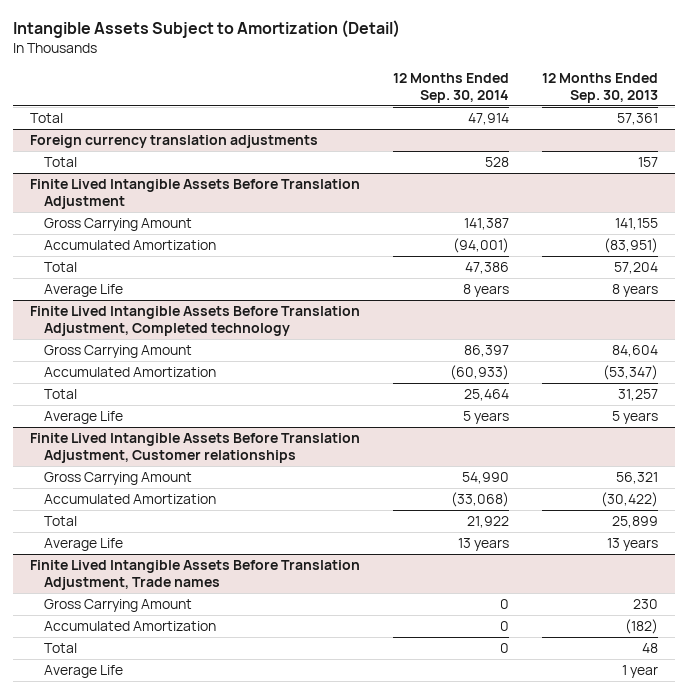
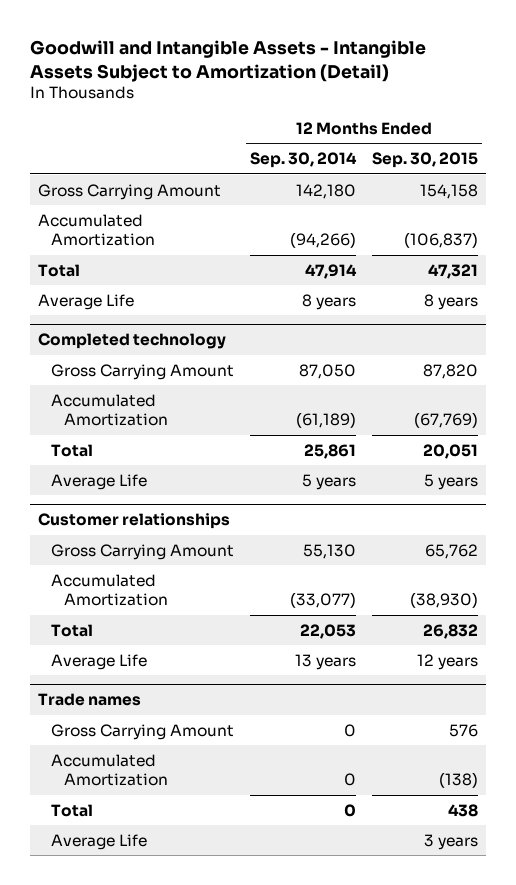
[12,20,400,39] Intangible Assets Subject to Amortization (Detail) -> [30,39,427,82] Goodwill and Intangible Assets - Intangible Assets Subject to Amortization (Detail)
[542,73,659,103] 12 Months Ended Sep. 30, 2013 -> none
none -> [372,152,479,169] Sep. 30, 2015
none -> [38,183,222,200] Gross Carrying Amount
none -> [38,213,156,247] Accumulated Amortization
[29,134,318,148] Foreign currency translation adjustments -> none
[44,156,78,167] Total -> none
[29,178,360,209] Finite Lived Intangible Assets Before Translation Adjustment -> none
[44,217,193,231] Gross Carrying Amount -> none
[44,239,217,250] Accumulated Amortization -> none
[44,261,78,272] Total -> none
[29,305,360,336] Finite Lived Intangible Assets Before Translation Adjustment, Completed technology -> none
none -> [38,333,227,350] Completed technology
[464,344,510,357] 86,397 -> [299,363,357,379] 87,050
[450,364,510,380] (60,933) -> [296,412,357,429] (61,189)
[464,388,510,401] 25,464 -> [304,443,357,459] 25,861
[29,432,360,463] Finite Lived Intangible Assets Before Translation Adjustment, Customer relationships -> none
none -> [38,513,231,530] Customer relationships
[462,471,510,484] 54,990 -> [303,543,357,559] 55,130
[451,491,510,507] (33,068) -> [290,592,357,609] (33,077)
[467,515,510,528] 21,922 -> [300,623,357,639] 22,053
[29,559,360,590] Finite Lived Intangible Assets Before Translation Adjustment, Trade names -> none
none -> [38,693,142,707] Trade names

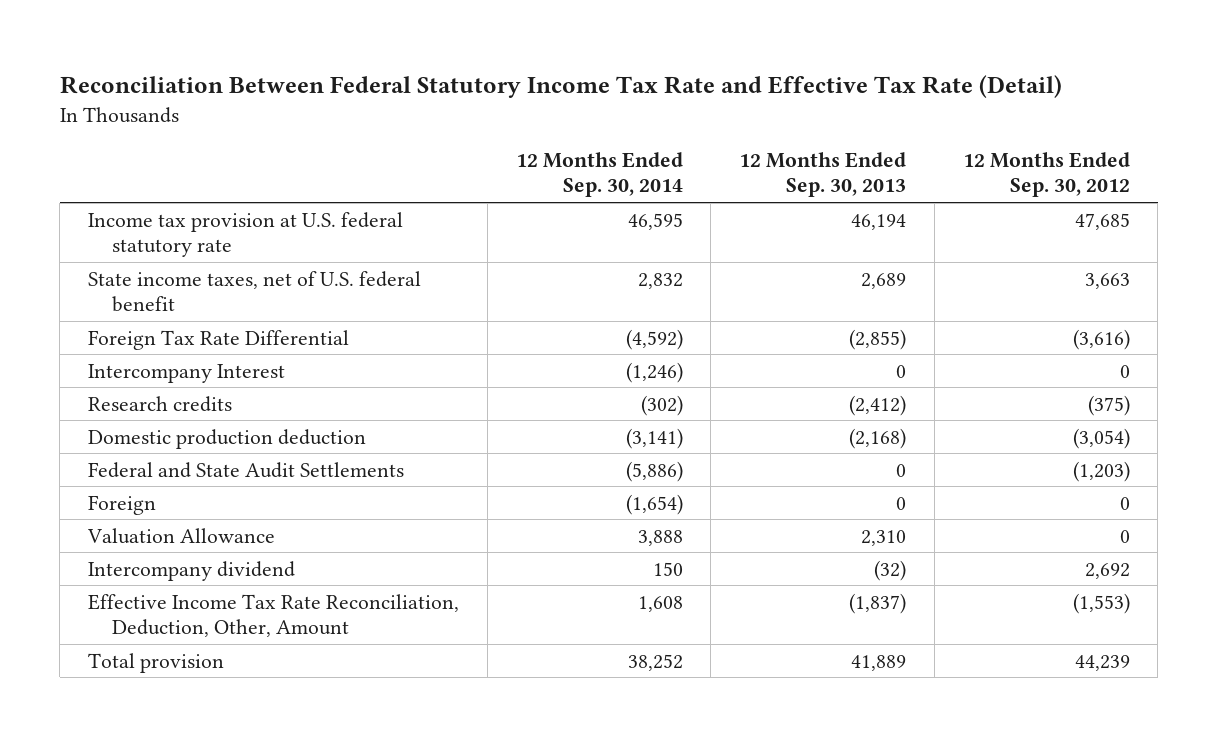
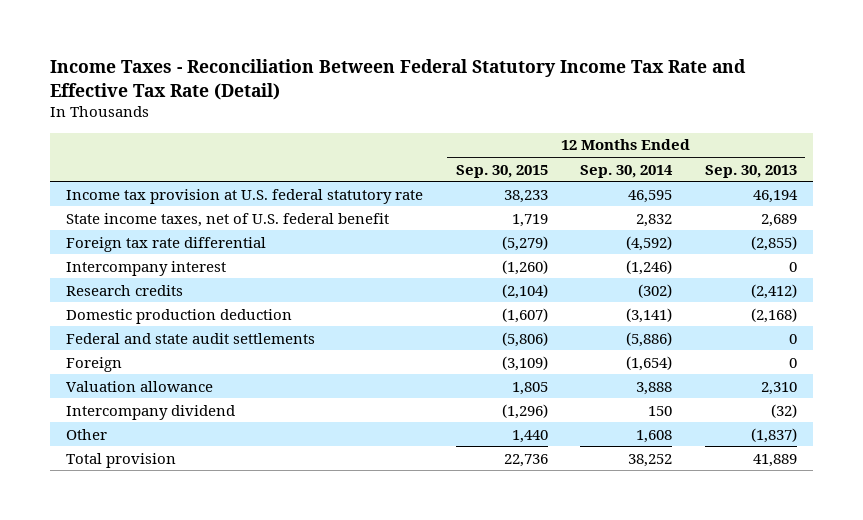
[59,74,1062,98] Reconciliation Between Federal Statutory Income Tax Rate and Effective Tax Rate (Detail) -> [49,59,746,100] Income Taxes - Reconciliation Between Federal Statutory Income Tax Rate and Effective Tax Rate (Detail)
[962,152,1130,198] 12 Months Ended Sep. 30, 2012 -> none
none -> [455,164,548,178] Sep. 30, 2015
[87,329,349,350] Foreign Tax Rate Differential -> [65,236,266,252] Foreign tax rate differential
[87,363,285,383] Intercompany Interest -> [65,260,226,276] Intercompany interest
[87,461,404,478] Federal and State Audit Settlements -> [65,332,315,344] Federal and state audit settlements
[86,527,275,544] Valuation Allowance -> [65,380,213,392] Valuation allowance
[87,593,459,638] Effective Income Tax Rate Reconciliation, Deduction, Other, Amount -> [65,428,107,440] Other

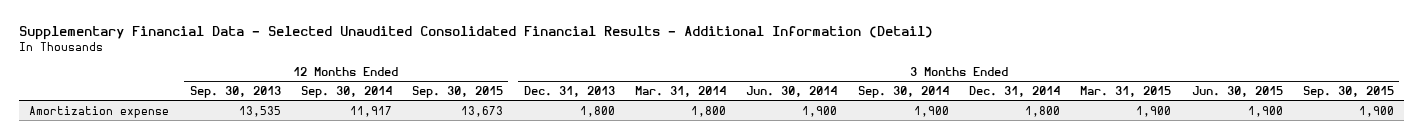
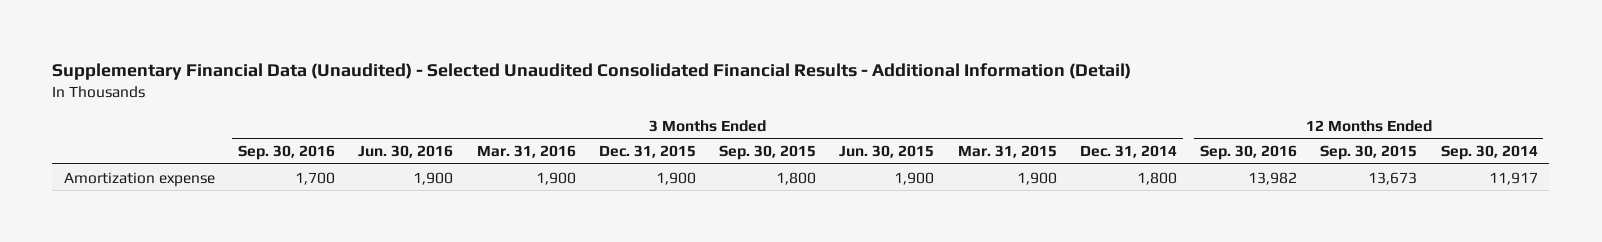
[18,26,933,41] Supplementary Financial Data - Selected Unaudited Consolidated Financial Results - Additional Information (Detail) -> [52,63,1132,81] Supplementary Financial Data (Unaudited) - Selected Unaudited Consolidated Financial Results - Additional Information (Detail)
[189,85,281,98] Sep. 30, 2013 -> none
[523,85,615,97] Dec. 31, 2013 -> none
[634,85,726,97] Mar. 31, 2014 -> none
[746,85,838,97] Jun. 30, 2014 -> none
[857,85,949,98] Sep. 30, 2014 -> none
none -> [238,145,336,161] Sep. 30, 2016
none -> [358,145,454,159] Jun. 30, 2016
none -> [476,145,576,159] Mar. 31, 2016
none -> [598,145,696,159] Dec. 31, 2015
none -> [1200,145,1298,161] Sep. 30, 2016
[1359,105,1395,117] 1,900 -> [776,171,817,185] 1,800

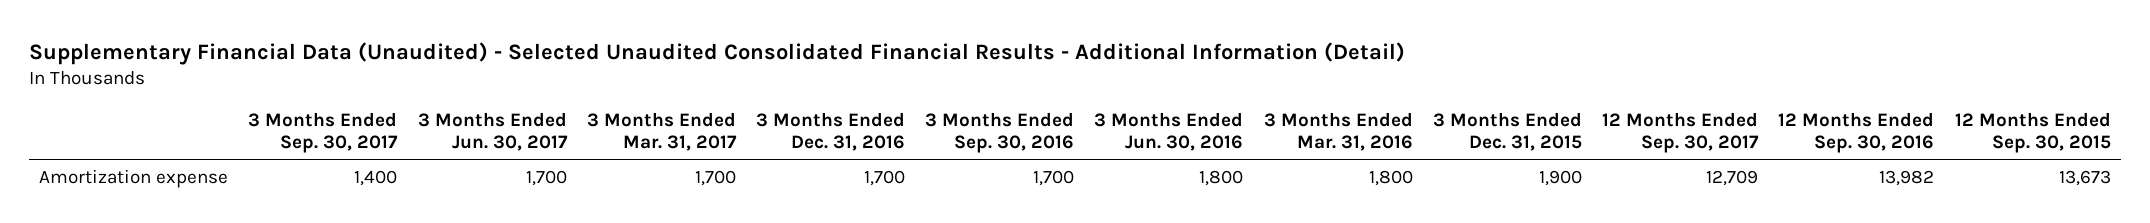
[719,145,817,161] Sep. 30, 2015 -> none
[839,145,935,159] Jun. 30, 2015 -> none
[957,145,1057,159] Mar. 31, 2015 -> none
[1079,145,1177,159] Dec. 31, 2014 -> none
[1440,145,1538,161] Sep. 30, 2014 -> none
none -> [248,112,399,154] 3 Months Ended Sep. 30, 2017
none -> [417,112,568,152] 3 Months Ended Jun. 30, 2017
none -> [586,112,737,152] 3 Months Ended Mar. 31, 2017
none -> [756,112,906,152] 3 Months Ended Dec. 31, 2016
none -> [1602,112,1760,154] 12 Months Ended Sep. 30, 2017
[413,171,454,185] 1,900 -> [1199,169,1244,186] 1,800
[535,171,576,185] 1,900 -> [1368,169,1413,186] 1,800

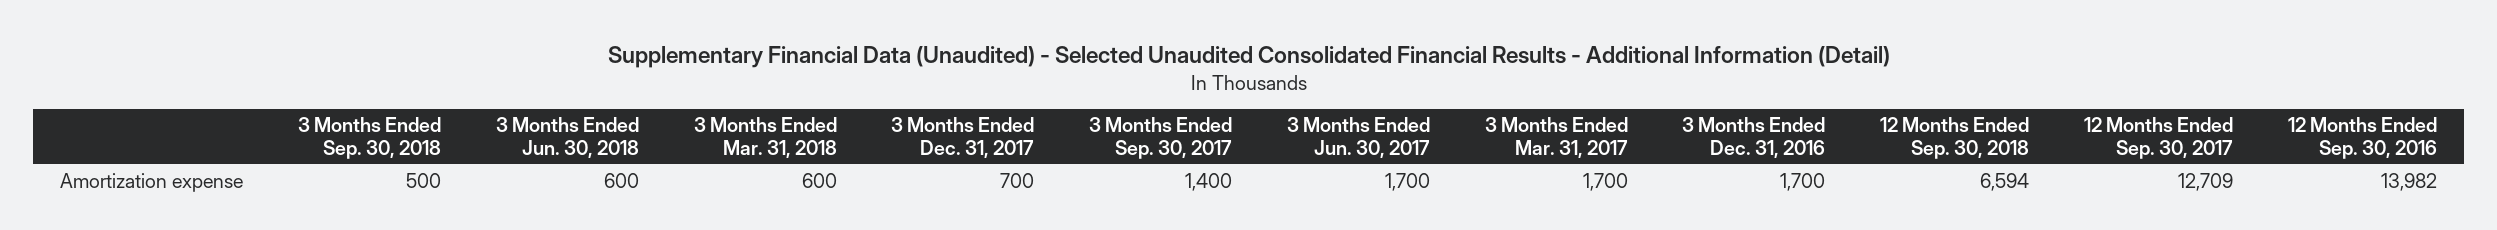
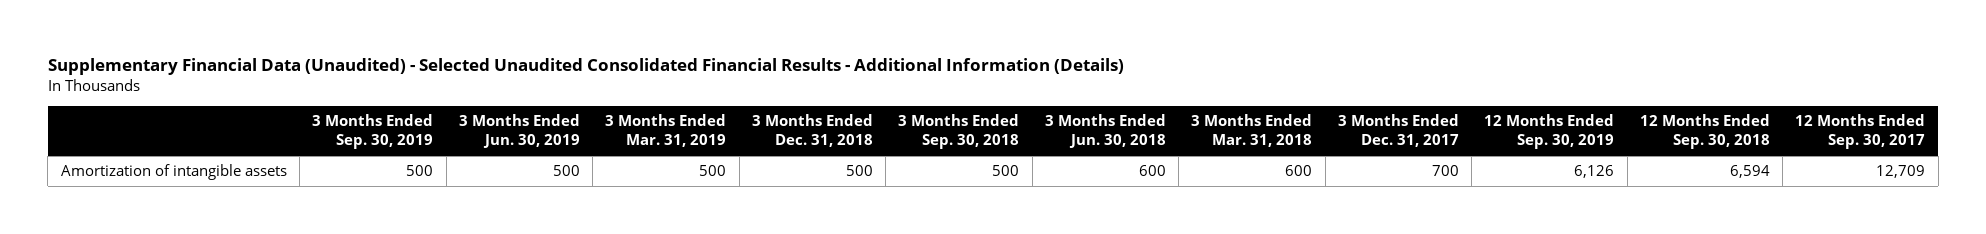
[607,46,1890,69] Supplementary Financial Data (Unaudited) - Selected Unaudited Consolidated Financial Results - Additional Information (Detail) -> [47,58,1124,76] Supplementary Financial Data (Unaudited) - Selected Unaudited Consolidated Financial Results - Additional Information (Details)
[1089,117,1233,160] 3 Months Ended Sep. 30, 2017 -> none
[1286,117,1430,159] 3 Months Ended Jun. 30, 2017 -> none
[1484,117,1628,159] 3 Months Ended Mar. 31, 2017 -> none
[1682,117,1826,159] 3 Months Ended Dec. 31, 2016 -> none
[2287,117,2437,160] 12 Months Ended Sep. 30, 2016 -> none
none -> [312,114,434,150] 3 Months Ended Sep. 30, 2019
none -> [458,114,580,149] 3 Months Ended Jun. 30, 2019
none -> [605,114,727,148] 3 Months Ended Mar. 31, 2019
none -> [751,114,873,148] 3 Months Ended Dec. 31, 2018
none -> [1484,114,1615,150] 12 Months Ended Sep. 30, 2019
[60,173,244,193] Amortization expense -> [60,164,287,181] Amortization of intangible assets

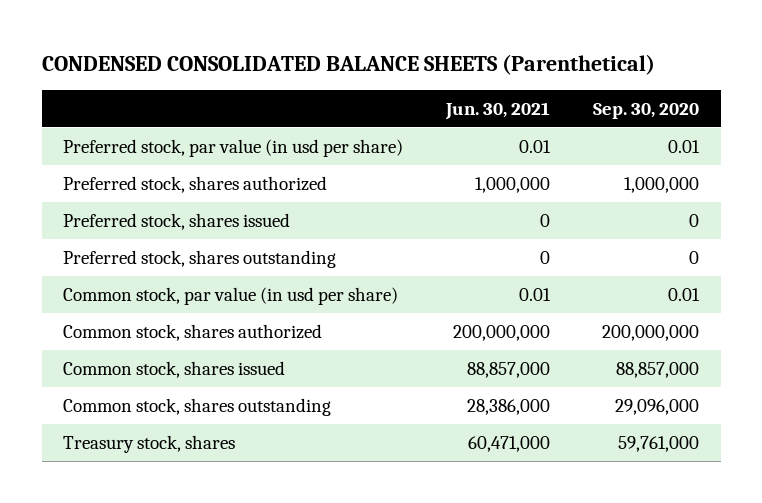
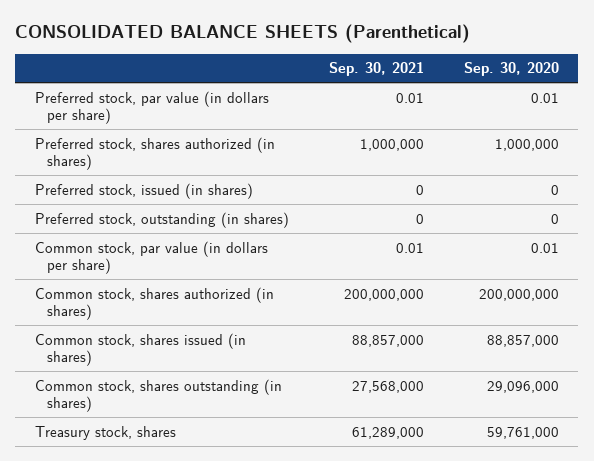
[41,54,655,76] CONDENSED CONSOLIDATED BALANCE SHEETS (Parenthetical) -> [15,24,471,44] CONSOLIDATED BALANCE SHEETS (Parenthetical)
[445,101,551,120] Jun. 30, 2021 -> none
none -> [328,62,424,77] Sep. 30, 2021
[63,138,404,157] Preferred stock, par value (in usd per share) -> [34,90,269,125] Preferred stock, par value (in dollars per share)
[63,175,328,193] Preferred stock, shares authorized -> [34,136,275,171] Preferred stock, shares authorized (in shares)
[63,212,291,230] Preferred stock, shares issued -> [34,182,253,199] Preferred stock, issued (in shares)
[63,249,337,268] Preferred stock, shares outstanding -> [34,211,289,228] Preferred stock, outstanding (in shares)
[63,286,399,305] Common stock, par value (in usd per share) -> [34,240,268,275] Common stock, par value (in dollars per share)
[63,323,323,341] Common stock, shares authorized -> [34,286,274,321] Common stock, shares authorized (in shares)
[63,360,286,378] Common stock, shares issued -> [34,332,246,367] Common stock, shares issued (in shares)
[63,397,332,416] Common stock, shares outstanding -> [34,378,282,413] Common stock, shares outstanding (in shares)

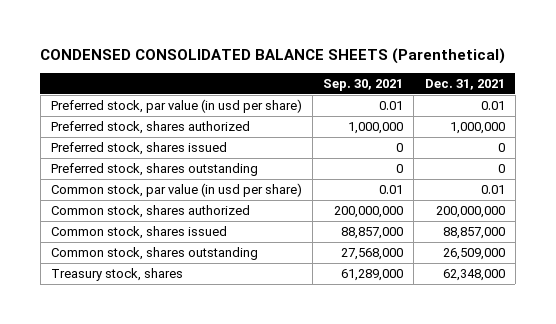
[15,24,471,44] CONSOLIDATED BALANCE SHEETS (Parenthetical) -> [40,48,506,65] CONDENSED CONSOLIDATED BALANCE SHEETS (Parenthetical)
[463,62,559,77] Sep. 30, 2020 -> none
none -> [424,78,505,90] Dec. 31, 2021
[34,90,269,125] Preferred stock, par value (in dollars per share) -> [50,98,302,113] Preferred stock, par value (in usd per share)
[34,136,275,171] Preferred stock, shares authorized (in shares) -> [50,120,250,134] Preferred stock, shares authorized
[34,182,253,199] Preferred stock, issued (in shares) -> [50,141,227,155] Preferred stock, shares issued
[34,211,289,228] Preferred stock, outstanding (in shares) -> [50,162,258,176] Preferred stock, shares outstanding
[34,240,268,275] Common stock, par value (in dollars per share) -> [50,182,302,197] Common stock, par value (in usd per share)
[34,286,274,321] Common stock, shares authorized (in shares) -> [50,204,250,218] Common stock, shares authorized
[34,332,246,367] Common stock, shares issued (in shares) -> [50,225,227,239] Common stock, shares issued
[34,378,282,413] Common stock, shares outstanding (in shares) -> [50,246,258,260] Common stock, shares outstanding

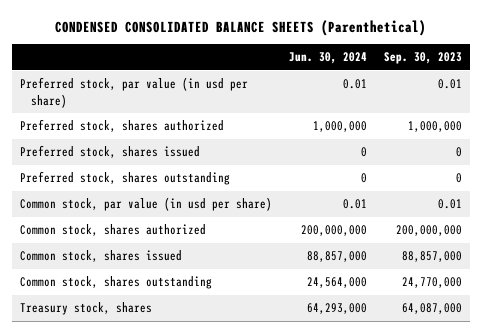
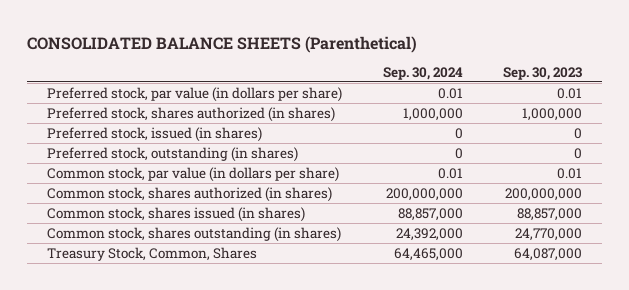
[55,19,427,36] CONDENSED CONSOLIDATED BALANCE SHEETS (Parenthetical) -> [27,35,418,53] CONSOLIDATED BALANCE SHEETS (Parenthetical)
[289,52,368,65] Jun. 30, 2024 -> none
none -> [382,66,463,80] Sep. 30, 2024
[20,77,249,108] Preferred stock, par value (in usd per share) -> [47,86,343,102] Preferred stock, par value (in dollars per share)
[20,119,225,133] Preferred stock, shares authorized -> [47,106,336,122] Preferred stock, shares authorized (in shares)
[20,145,201,159] Preferred stock, shares issued -> [47,126,263,142] Preferred stock, issued (in shares)
[20,171,231,186] Preferred stock, shares outstanding -> [47,146,299,162] Preferred stock, outstanding (in shares)
[20,197,273,212] Common stock, par value (in usd per share) -> [47,166,340,182] Common stock, par value (in dollars per share)
[20,224,207,237] Common stock, shares authorized -> [47,186,333,202] Common stock, shares authorized (in shares)
[20,250,183,263] Common stock, shares issued -> [47,206,306,222] Common stock, shares issued (in shares)
[20,276,213,290] Common stock, shares outstanding -> [47,226,342,242] Common stock, shares outstanding (in shares)
[20,302,153,316] Treasury stock, shares -> [47,246,258,261] Treasury Stock, Common, Shares

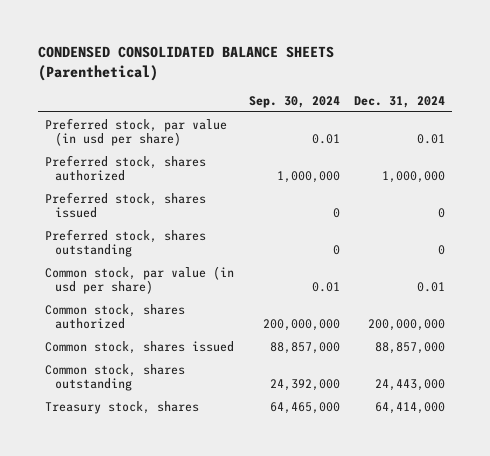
[27,35,418,53] CONSOLIDATED BALANCE SHEETS (Parenthetical) -> [37,46,334,81] CONDENSED CONSOLIDATED BALANCE SHEETS (Parenthetical)
[502,66,582,80] Sep. 30, 2023 -> none
none -> [354,95,446,108] Dec. 31, 2024
[47,86,343,102] Preferred stock, par value (in dollars per share) -> [45,117,228,147] Preferred stock, par value (in usd per share)
[47,106,336,122] Preferred stock, shares authorized (in shares) -> [45,154,207,182] Preferred stock, shares authorized
[47,126,263,142] Preferred stock, issued (in shares) -> [45,191,207,219] Preferred stock, shares issued
[47,146,299,162] Preferred stock, outstanding (in shares) -> [45,228,207,258] Preferred stock, shares outstanding
[47,166,340,182] Common stock, par value (in dollars per share) -> [45,265,235,295] Common stock, par value (in usd per share)
[47,186,333,202] Common stock, shares authorized (in shares) -> [45,303,186,330] Common stock, shares authorized
[47,206,306,222] Common stock, shares issued (in shares) -> [45,340,235,354] Common stock, shares issued
[47,226,342,242] Common stock, shares outstanding (in shares) -> [45,363,186,392] Common stock, shares outstanding
[47,246,258,261] Treasury Stock, Common, Shares -> [45,400,200,414] Treasury stock, shares

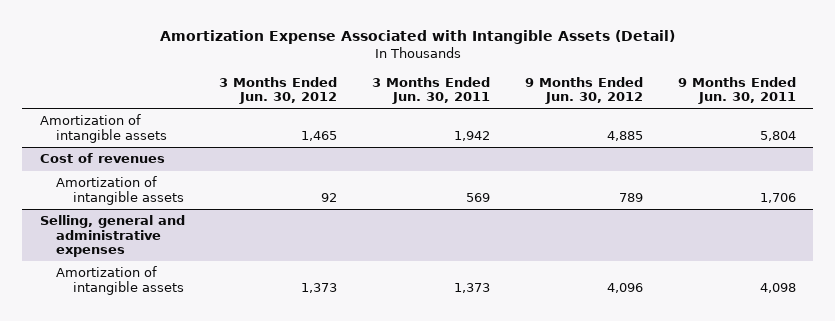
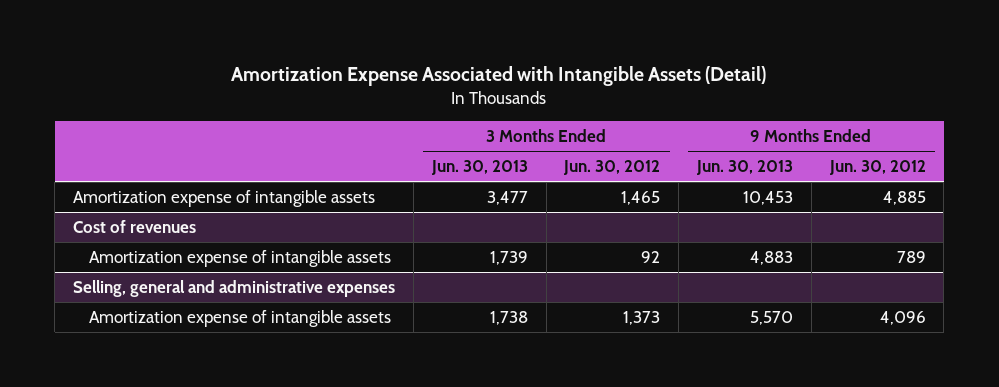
[372,76,491,104] 3 Months Ended Jun. 30, 2011 -> none
[677,76,796,104] 9 Months Ended Jun. 30, 2011 -> none
none -> [430,160,528,176] Jun. 30, 2013
none -> [696,160,794,176] Jun. 30, 2013
[39,114,168,143] Amortization of intangible assets -> [73,190,376,208] Amortization expense of intangible assets
[56,176,185,205] Amortization of intangible assets -> [89,250,392,268] Amortization expense of intangible assets
[56,266,185,295] Amortization of intangible assets -> [89,310,392,328] Amortization expense of intangible assets

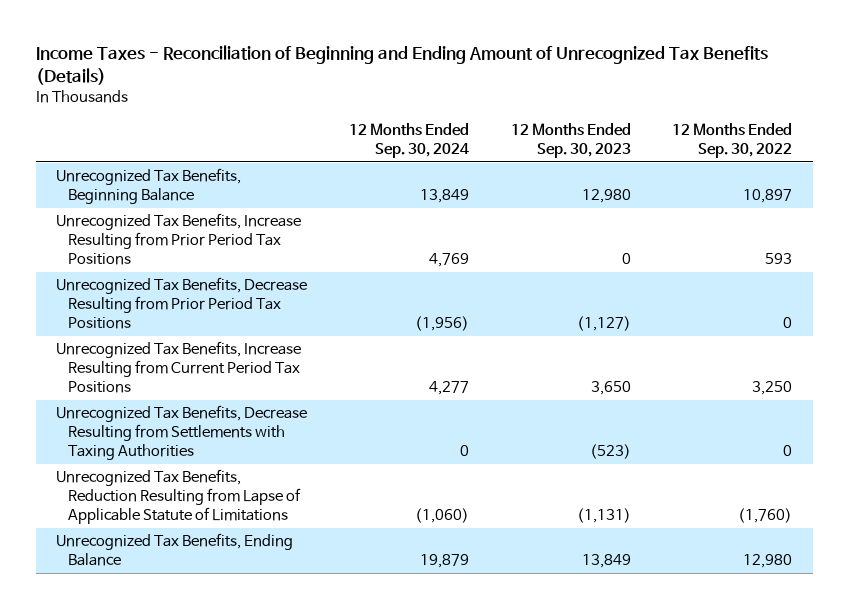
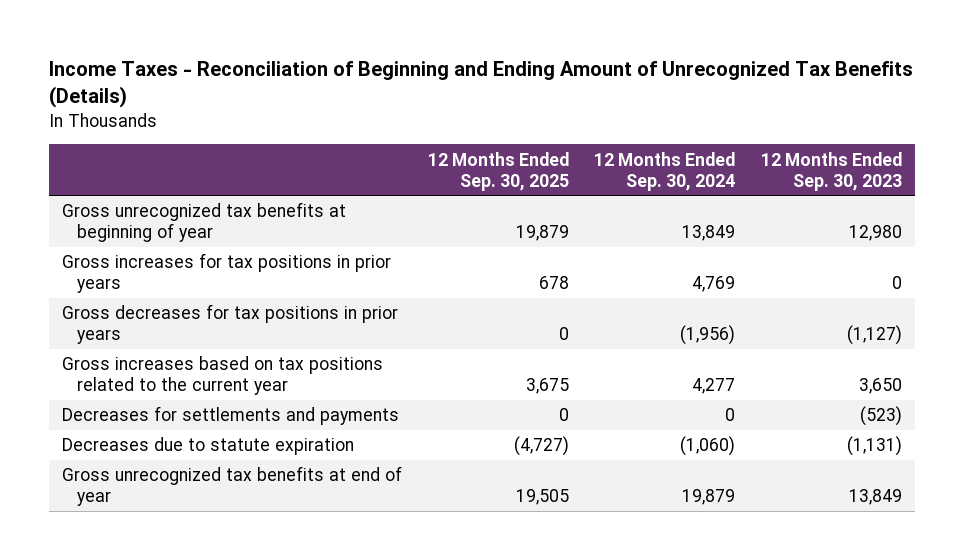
[672,123,793,159] 12 Months Ended Sep. 30, 2022 -> none
none -> [427,151,569,191] 12 Months Ended Sep. 30, 2025
[56,168,242,205] Unrecognized Tax Benefits, Beginning Balance -> [62,202,347,243] Gross unrecognized tax benefits at beginning of year
[56,213,302,266] Unrecognized Tax Benefits, Increase Resulting from Prior Period Tax Positions -> [62,253,392,294] Gross increases for tax positions in prior years
[56,277,308,330] Unrecognized Tax Benefits, Decrease Resulting from Prior Period Tax Positions -> [62,304,399,345] Gross decreases for tax positions in prior years
[56,341,302,394] Unrecognized Tax Benefits, Increase Resulting from Current Period Tax Positions -> [62,356,384,396] Gross increases based on tax positions related to the current year
[56,405,308,461] Unrecognized Tax Benefits, Decrease Resulting from Settlements with Taxing Authorities -> [62,406,400,426] Decreases for settlements and payments
[56,469,302,525] Unrecognized Tax Benefits, Reduction Resulting from Lapse of Applicable Statute of Limitations -> [62,437,355,456] Decreases due to statute expiration
[56,533,294,567] Unrecognized Tax Benefits, Ending Balance -> [62,466,403,507] Gross unrecognized tax benefits at end of year

